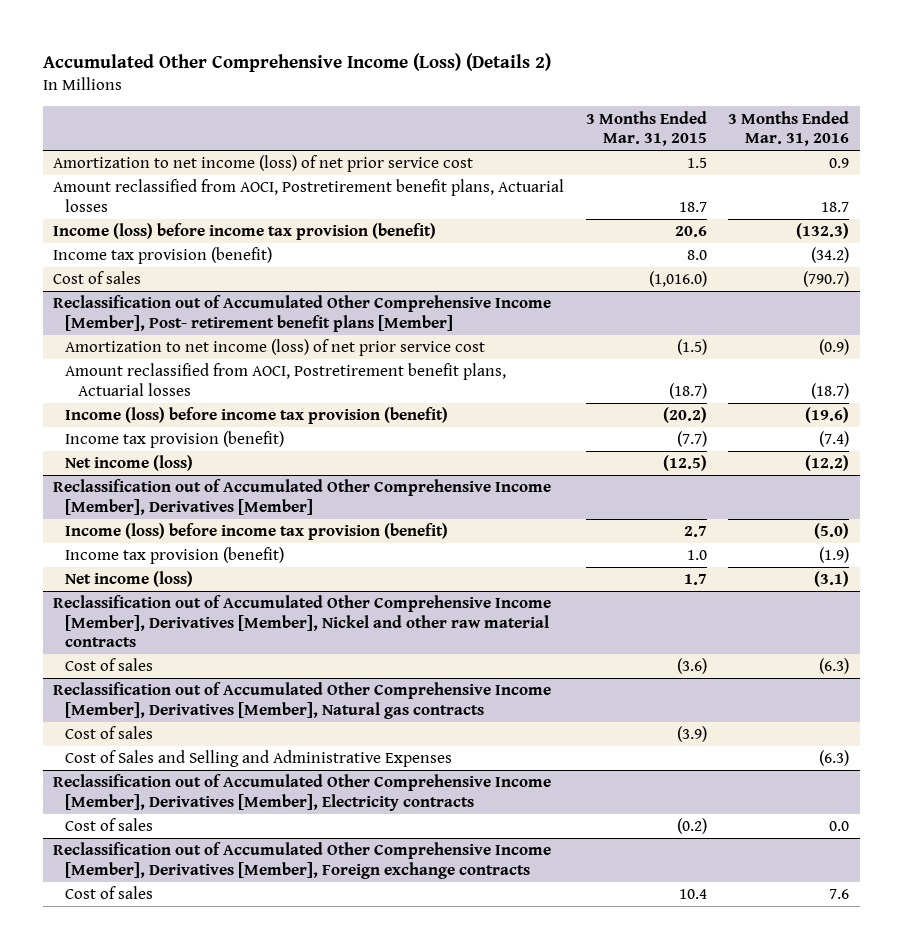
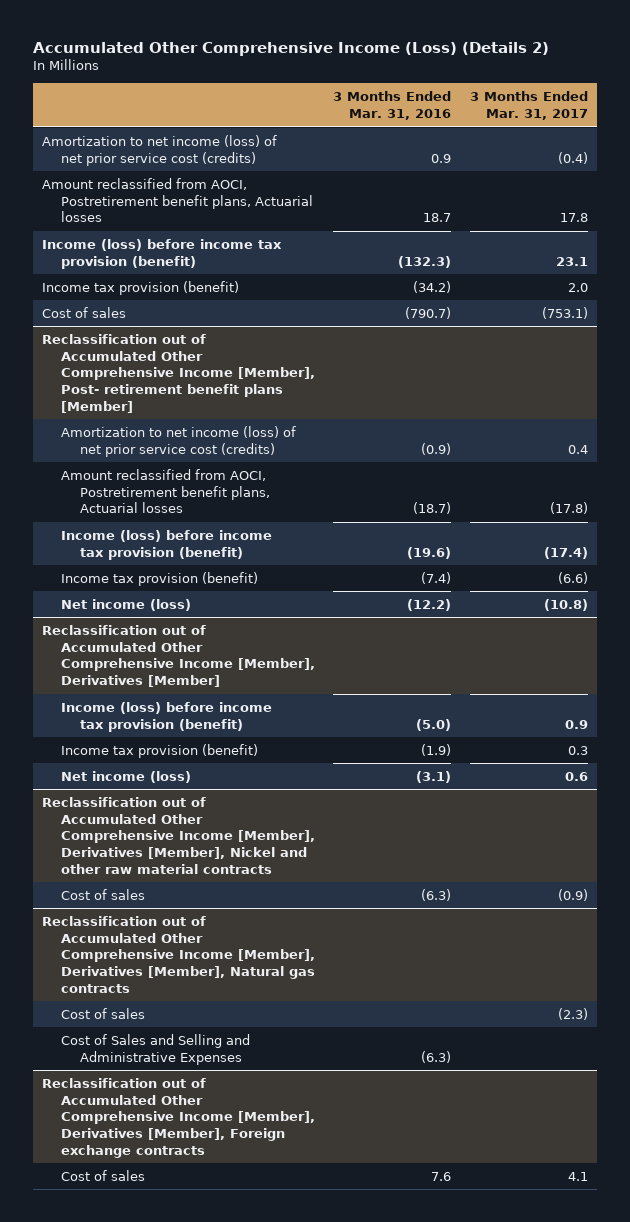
[585,110,707,147] 3 Months Ended Mar. 31, 2015 -> none
none -> [469,91,588,121] 3 Months Ended Mar. 31, 2017
[53,155,474,173] Amortization to net income (loss) of net prior service cost -> [42,134,278,166] Amortization to net income (loss) of net prior service cost (credits)
[65,339,486,357] Amortization to net income (loss) of net prior service cost -> [60,425,296,457] Amortization to net income (loss) of net prior service cost (credits)
[53,774,552,811] Reclassification out of Accumulated Other Comprehensive Income [Member], Derivatives [Member], Electricity contracts -> none
[65,818,154,832] Cost of sales -> none

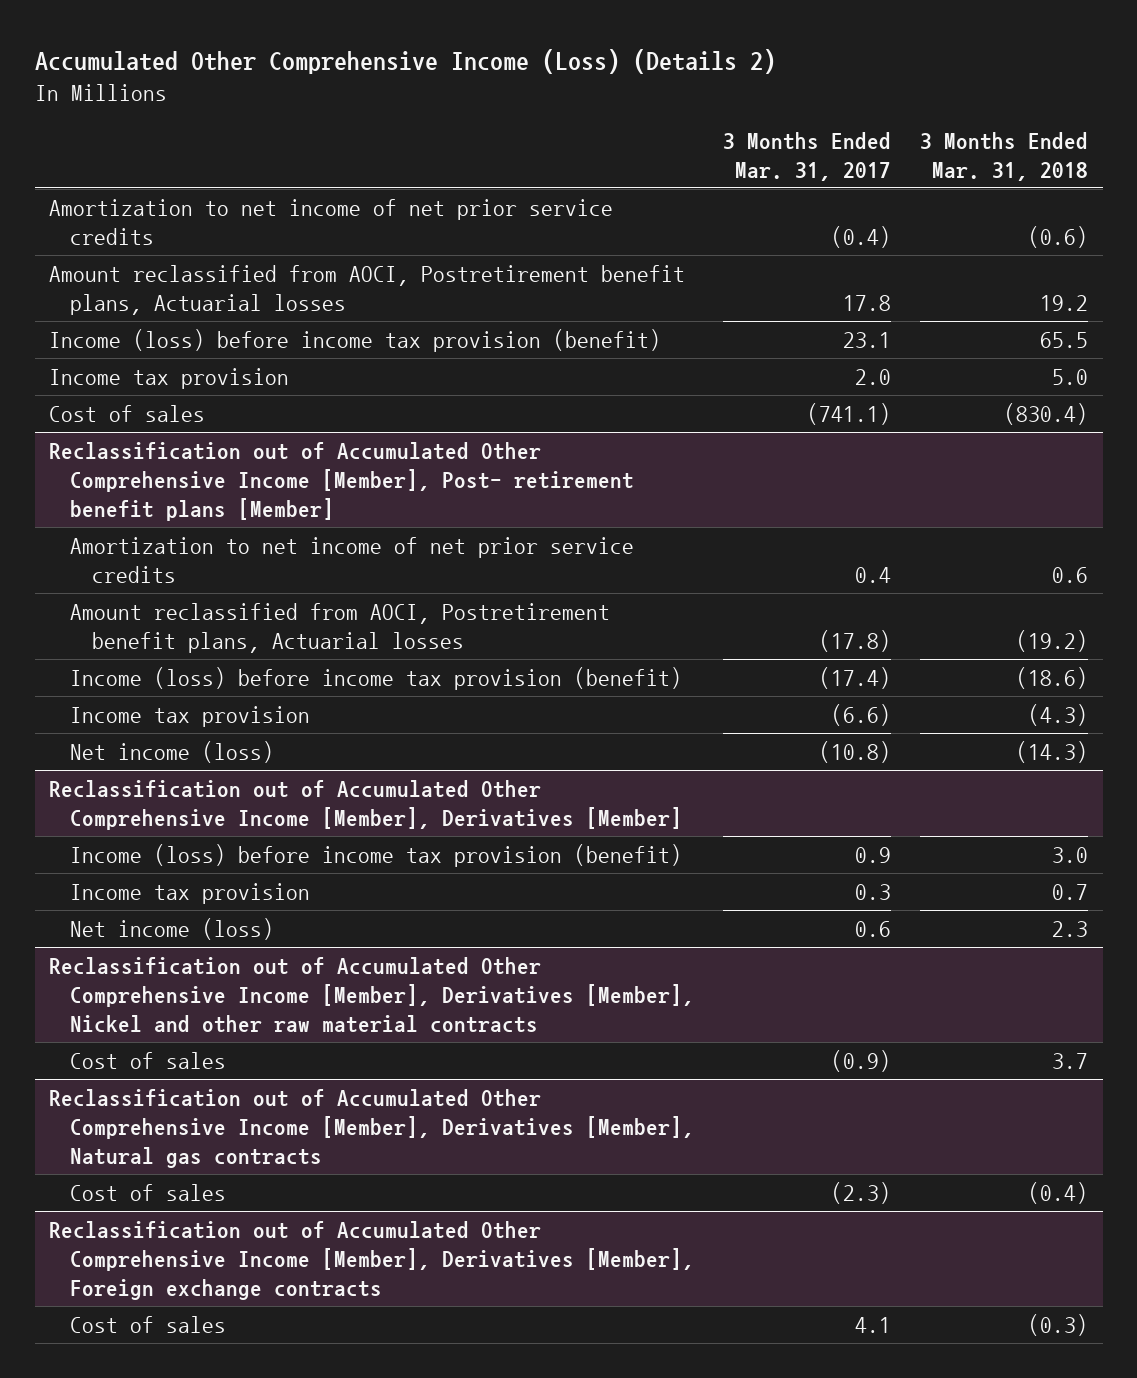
[333,91,452,121] 3 Months Ended Mar. 31, 2016 -> none
none -> [920,131,1089,181] 3 Months Ended Mar. 31, 2018
[42,134,278,166] Amortization to net income (loss) of net prior service cost (credits) -> [49,198,614,245] Amortization to net income of net prior service credits
[42,280,240,295] Income tax provision (benefit) -> [49,367,290,389] Income tax provision
[541,306,588,319] (753.1) -> [807,402,892,425] (741.1)
[60,425,296,457] Amortization to net income (loss) of net prior service cost (credits) -> [70,536,635,583] Amortization to net income of net prior service credits
[60,571,258,586] Income tax provision (benefit) -> [70,705,311,727] Income tax provision
[60,743,258,758] Income tax provision (benefit) -> [70,882,311,904] Income tax provision
[60,1033,250,1065] Cost of Sales and Selling and Administrative Expenses -> none

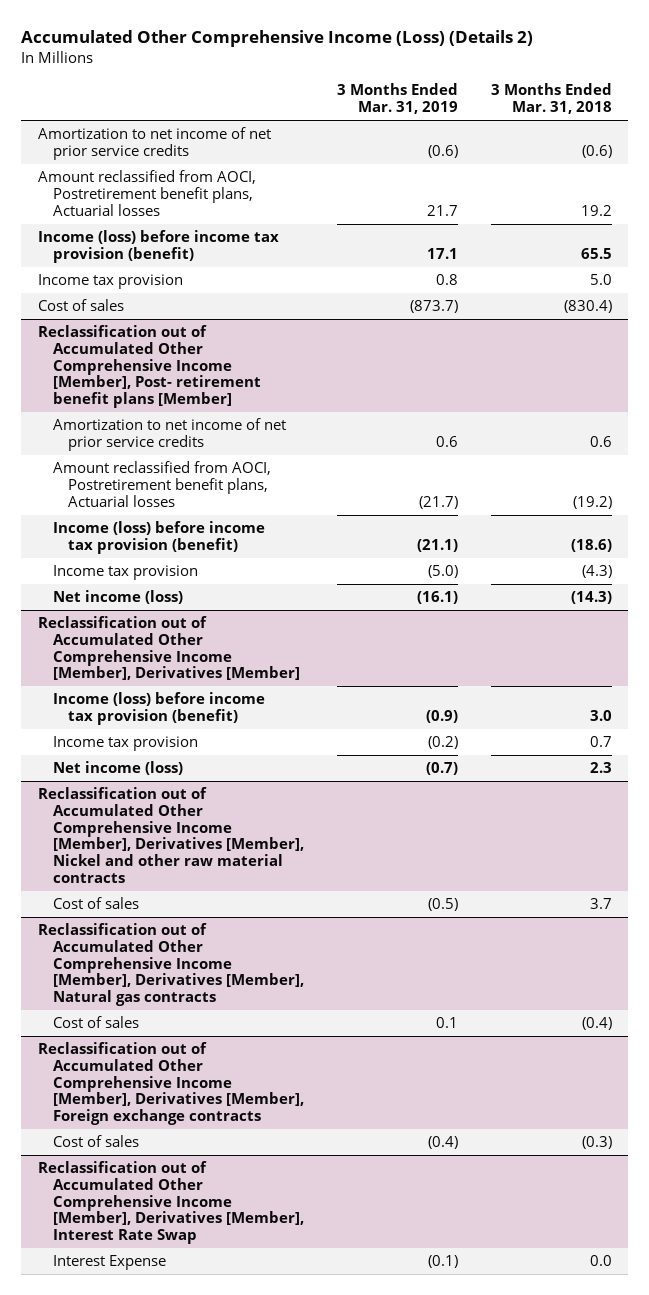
[723,131,892,181] 3 Months Ended Mar. 31, 2017 -> none
none -> [336,83,458,115] 3 Months Ended Mar. 31, 2019
none -> [37,1161,304,1245] Reclassification out of Accumulated Other Comprehensive Income [Member], Derivatives [Member], Interest Rate Swap
none -> [52,1255,166,1271] Interest Expense

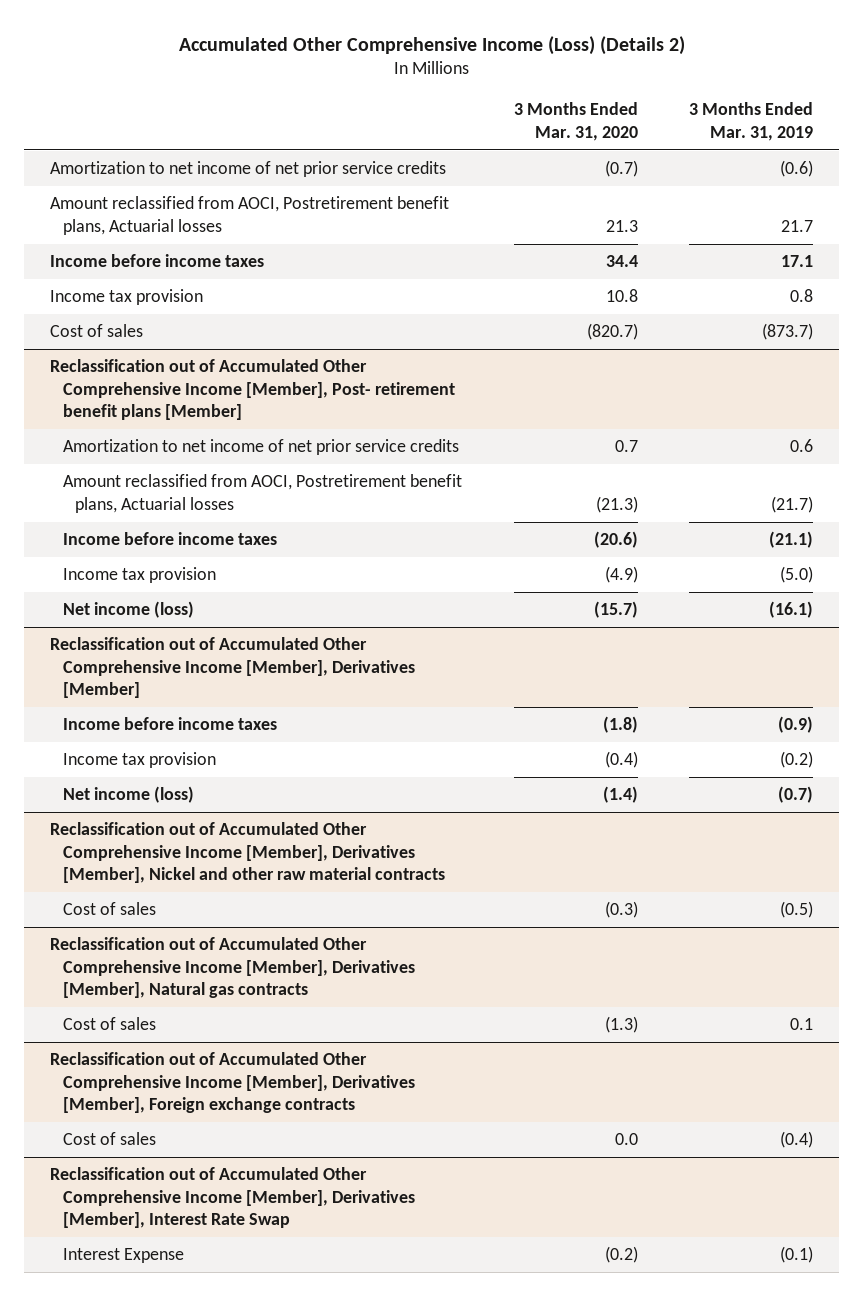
[490,83,612,115] 3 Months Ended Mar. 31, 2018 -> none
none -> [513,102,638,141] 3 Months Ended Mar. 31, 2020
[37,230,279,263] Income (loss) before income tax provision (benefit) -> [50,254,265,268] Income before income taxes
[52,521,265,554] Income (loss) before income tax provision (benefit) -> [62,532,277,546] Income before income taxes
[52,692,265,725] Income (loss) before income tax provision (benefit) -> [62,717,277,731] Income before income taxes

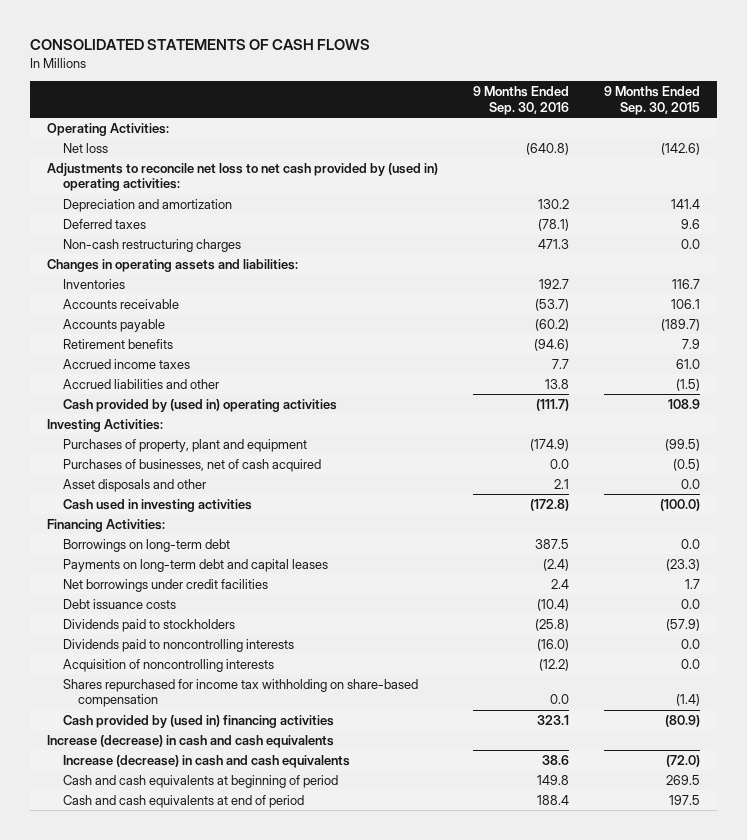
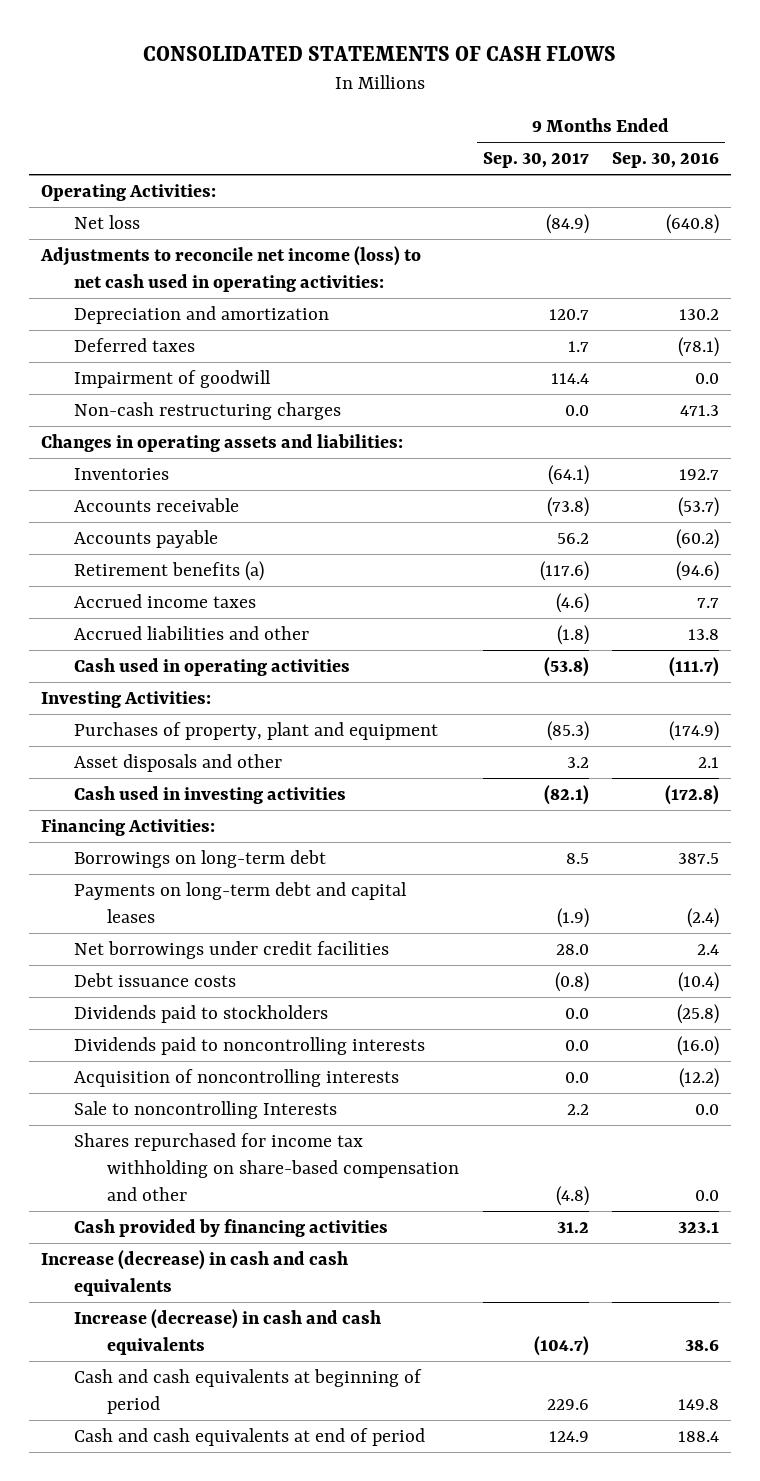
[604,86,701,115] 9 Months Ended Sep. 30, 2015 -> none
none -> [482,152,589,169] Sep. 30, 2017
[47,162,439,192] Adjustments to reconcile net loss to net cash provided by (used in) operating activities: -> [39,245,421,292] Adjustments to reconcile net income (loss) to net cash used in operating activities:
none -> [73,369,271,388] Impairment of goodwill
[62,338,173,349] Retirement benefits -> [73,560,264,581] Retirement benefits (a)
[62,398,337,412] Cash provided by (used in) operating activities -> [73,657,350,676] Cash used in operating activities
[62,458,321,472] Purchases of businesses, net of cash acquired -> none
none -> [73,1100,337,1119] Sale to noncontrolling Interests
[62,678,418,708] Shares repurchased for income tax withholding on share-based compensation -> [73,1132,460,1201] Shares repurchased for income tax withholding on share-based compensation and other
[62,714,334,728] Cash provided by (used in) financing activities -> [73,1218,388,1237] Cash provided by financing activities

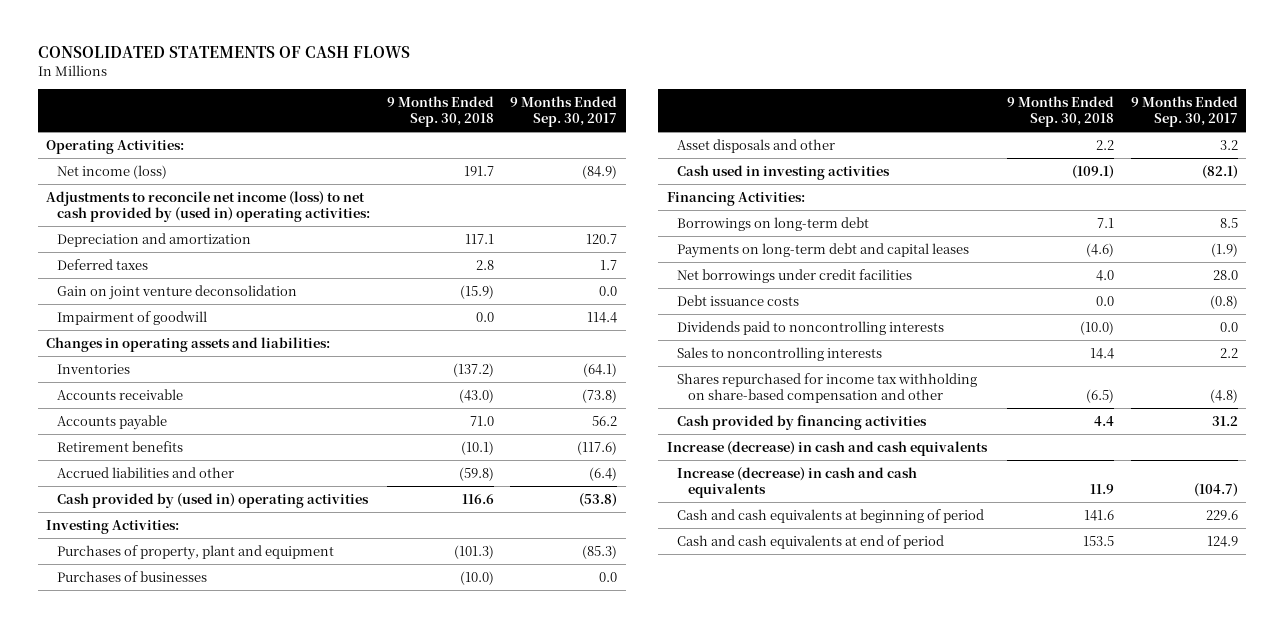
[612,152,720,169] Sep. 30, 2016 -> none
none -> [386,95,494,128] 9 Months Ended Sep. 30, 2018
[73,214,140,229] Net loss -> [57,164,168,179] Net income (loss)
[39,245,421,292] Adjustments to reconcile net income (loss) to net cash used in operating activities: -> [46,190,371,223] Adjustments to reconcile net income (loss) to net cash provided by (used in) operating activities:
none -> [57,284,298,300] Gain on joint venture deconsolidation
[73,401,341,420] Non-cash restructuring charges -> none
[73,593,256,608] Accrued income taxes -> none
[73,560,264,581] Retirement benefits (a) -> [57,440,184,452] Retirement benefits
[556,624,589,645] (1.8) -> [589,466,618,481] (6.4)
[73,657,350,676] Cash used in operating activities -> [57,492,370,508] Cash provided by (used in) operating activities
none -> [57,570,208,582] Purchases of businesses
[73,1004,328,1023] Dividends paid to stockholders -> none
[73,1068,399,1087] Acquisition of noncontrolling interests -> none
[73,1100,337,1119] Sale to noncontrolling Interests -> [677,346,883,361] Sales to noncontrolling interests

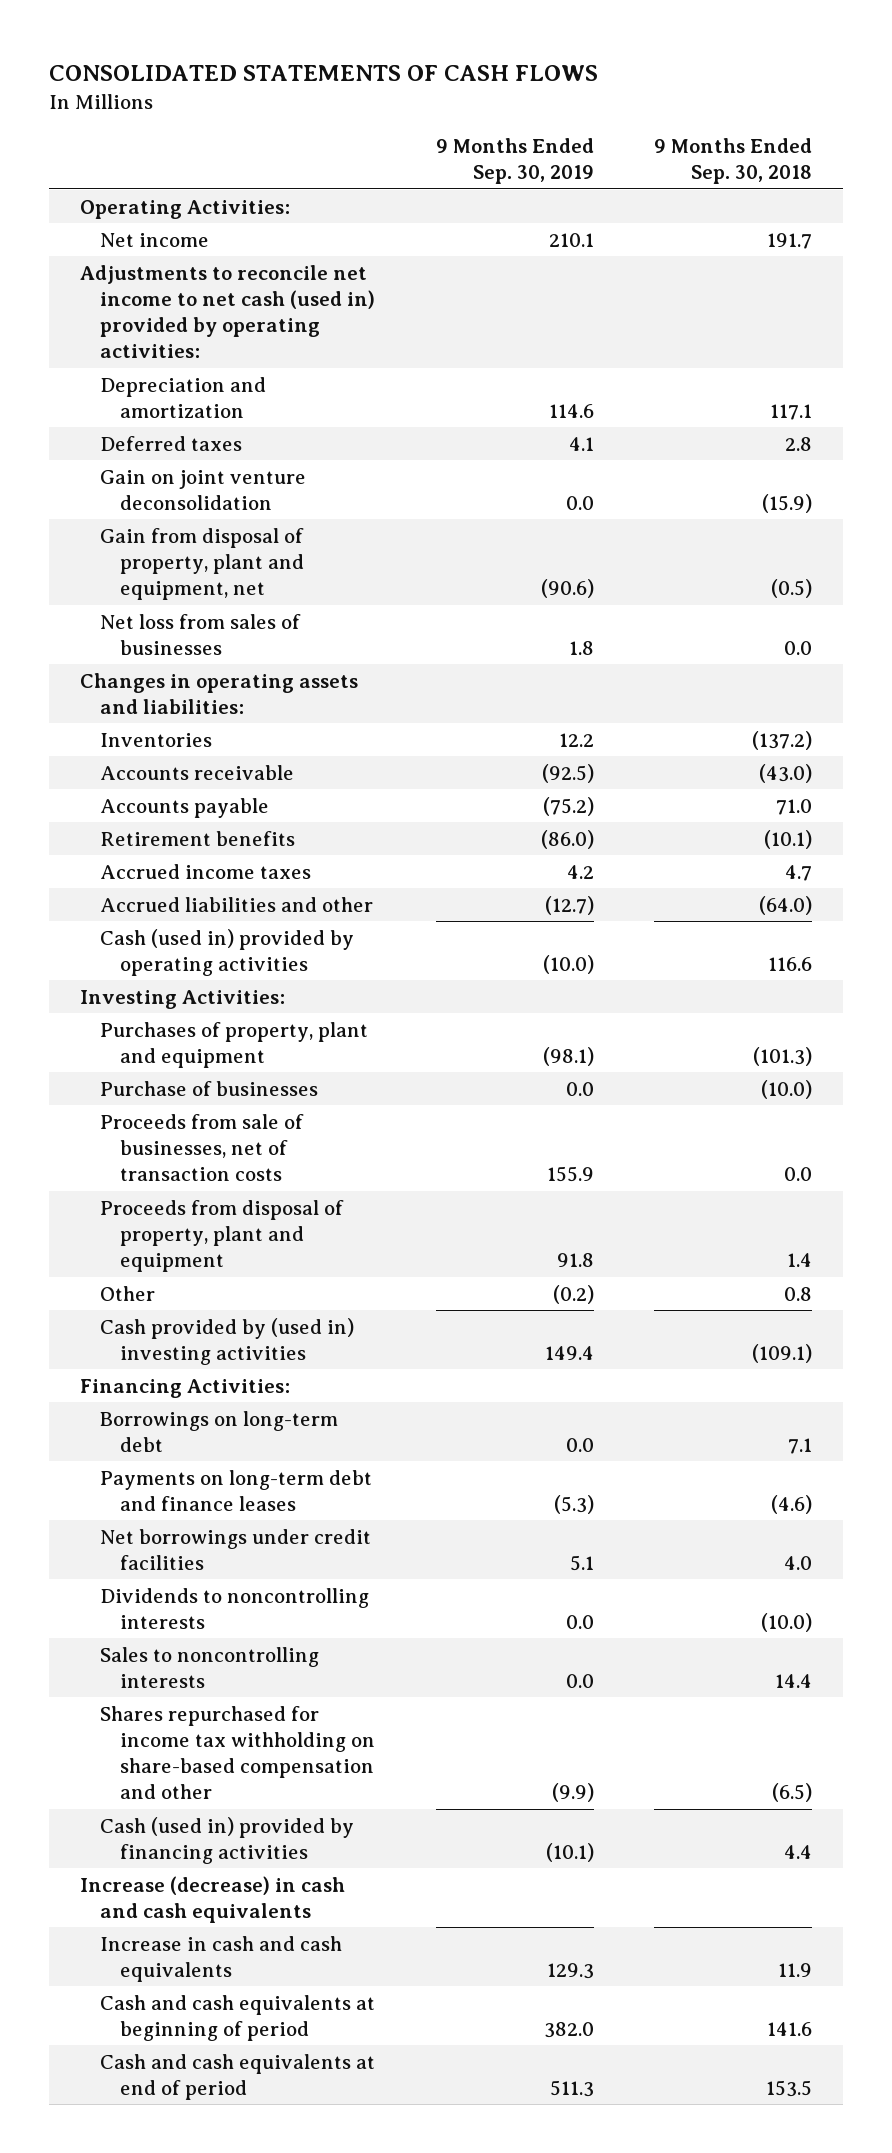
[510,95,618,128] 9 Months Ended Sep. 30, 2017 -> none
none -> [435,137,594,185] 9 Months Ended Sep. 30, 2019
[57,164,168,179] Net income (loss) -> [100,232,210,247] Net income
[46,190,371,223] Adjustments to reconcile net income (loss) to net cash provided by (used in) operating activities: -> [79,264,376,359] Adjustments to reconcile net income to net cash (used in) provided by operating activities:
[57,310,208,325] Impairment of goodwill -> none
none -> [100,527,305,601] Gain from disposal of property, plant and equipment, net
none -> [100,613,302,655] Net loss from sales of businesses
none -> [100,863,312,879] Accrued income taxes
[458,466,494,481] (59.8) -> [759,895,813,915] (64.0)
[57,492,370,508] Cash provided by (used in) operating activities -> [100,928,355,976] Cash (used in) provided by operating activities
[57,570,208,582] Purchases of businesses -> [100,1080,319,1096] Purchase of businesses
none -> [100,1113,305,1182] Proceeds from sale of businesses, net of transaction costs
none -> [100,1199,345,1273] Proceeds from disposal of property, plant and equipment
[677,138,836,153] Asset disposals and other -> [100,1285,156,1301] Other
[1096,139,1115,150] 2.2 -> [784,1286,813,1301] 0.8
[677,164,891,180] Cash used in investing activities -> [100,1317,355,1365] Cash provided by (used in) investing activities
[677,242,970,258] Payments on long-term debt and capital leases -> [100,1469,373,1511] Payments on long-term debt and finance leases
[677,294,800,306] Debt issuance costs -> none
[677,320,945,335] Dividends paid to noncontrolling interests -> [100,1587,370,1629] Dividends to noncontrolling interests
[677,414,928,430] Cash provided by financing activities -> [100,1816,355,1864] Cash (used in) provided by financing activities
[677,466,918,499] Increase (decrease) in cash and cash equivalents -> [100,1935,343,1982] Increase in cash and cash equivalents

